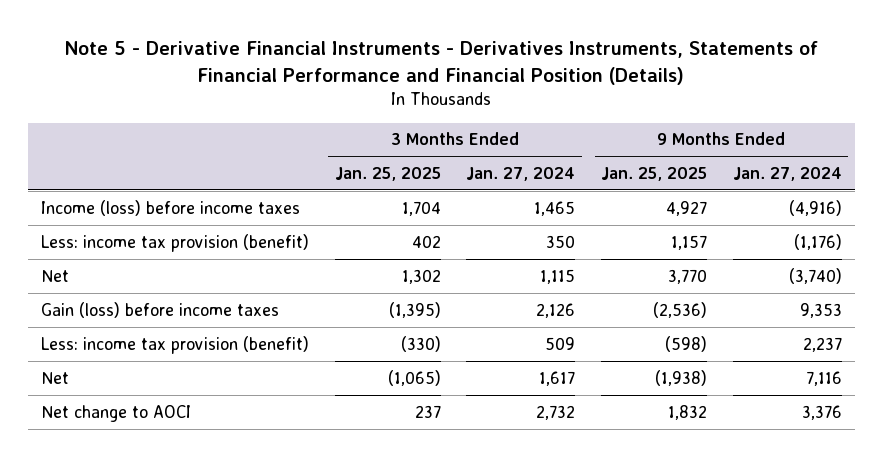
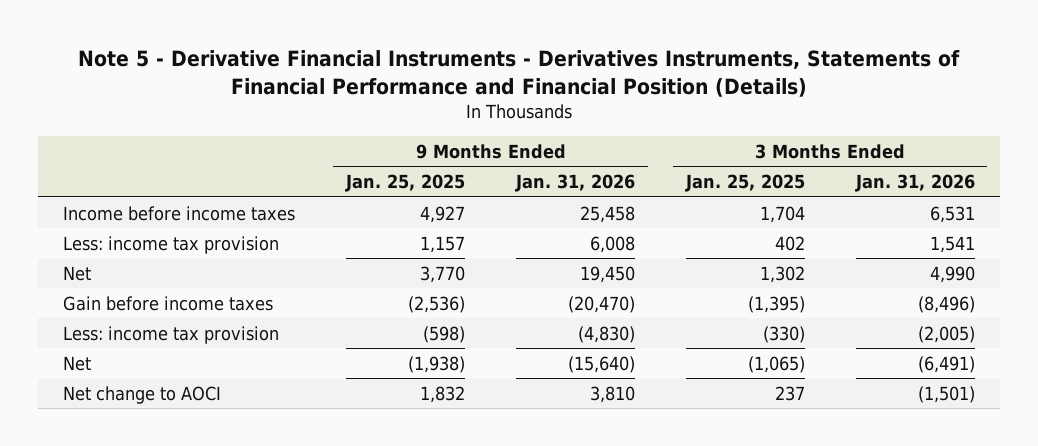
[466,166,576,181] Jan. 27, 2024 -> none
[732,166,842,181] Jan. 27, 2024 -> none
none -> [514,174,635,193] Jan. 31, 2026
none -> [854,174,975,193] Jan. 31, 2026
[41,199,301,216] Income (loss) before income taxes -> [63,205,296,221] Income before income taxes
[41,233,310,252] Less: income tax provision (benefit) -> [63,235,280,254] Less: income tax provision
[41,301,280,318] Gain (loss) before income taxes -> [63,295,274,311] Gain before income taxes
[41,335,310,354] Less: income tax provision (benefit) -> [63,325,280,344] Less: income tax provision

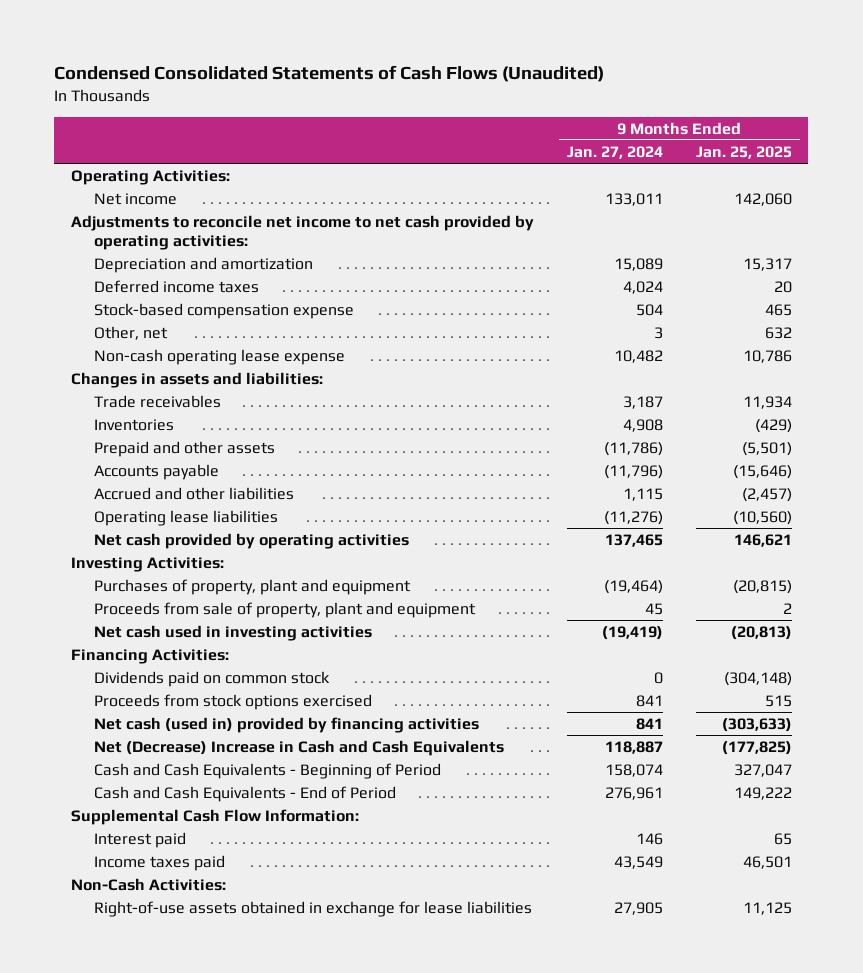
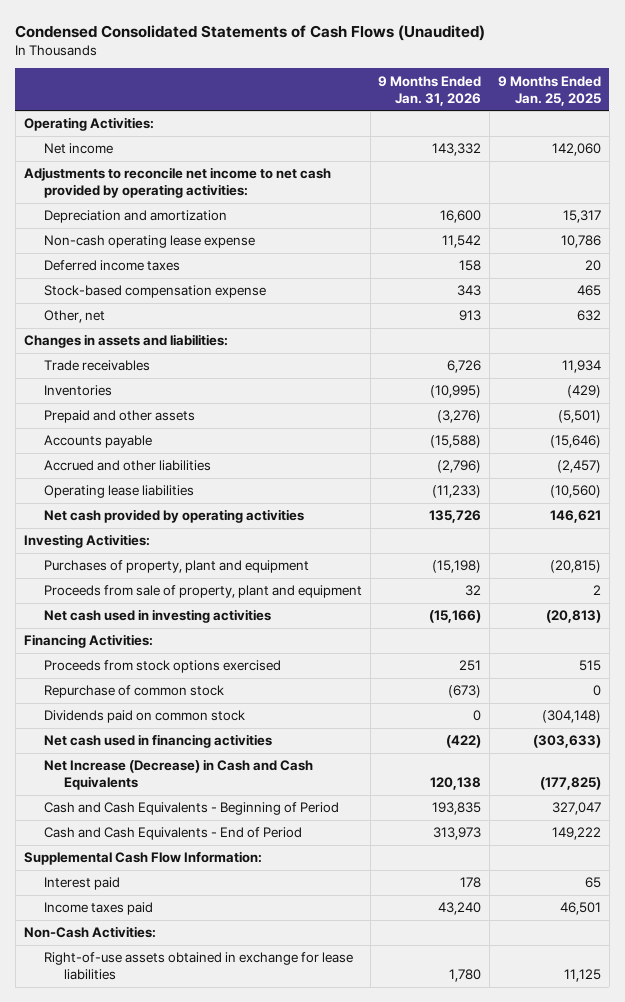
[566,145,663,159] Jan. 27, 2024 -> none
none -> [378,75,482,106] 9 Months Ended Jan. 31, 2026
[94,348,346,365] Non-cash operating lease expense -> [43,235,255,249] Non-cash operating lease expense
none -> [43,685,224,699] Repurchase of common stock
[94,670,331,687] Dividends paid on common stock -> [43,710,245,724] Dividends paid on common stock
[94,716,480,733] Net cash (used in) provided by financing activities -> [43,734,272,749] Net cash used in financing activities
[94,739,505,756] Net (Decrease) Increase in Cash and Cash Equivalents -> [43,759,313,791] Net Increase (Decrease) in Cash and Cash Equivalents

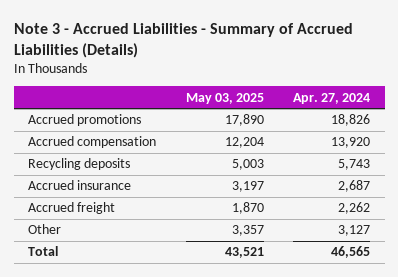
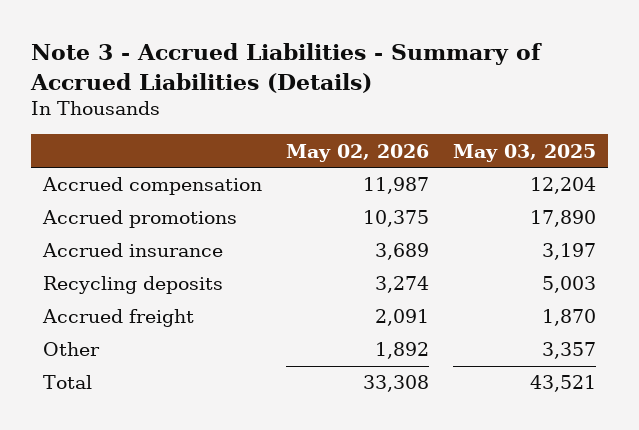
[293,92,371,104] Apr. 27, 2024 -> none
none -> [286,143,430,162] May 02, 2026
[28,114,142,127] Accrued promotions -> [41,210,237,229] Accrued promotions
[28,158,131,171] Recycling deposits -> [42,276,223,295] Recycling deposits

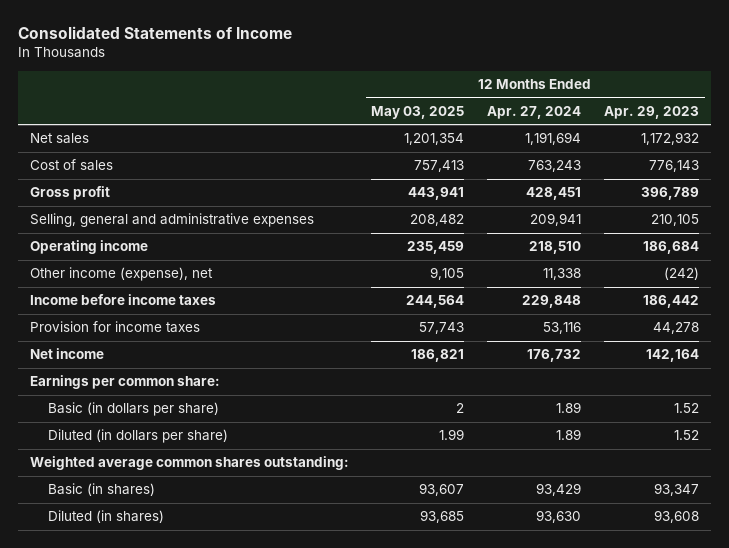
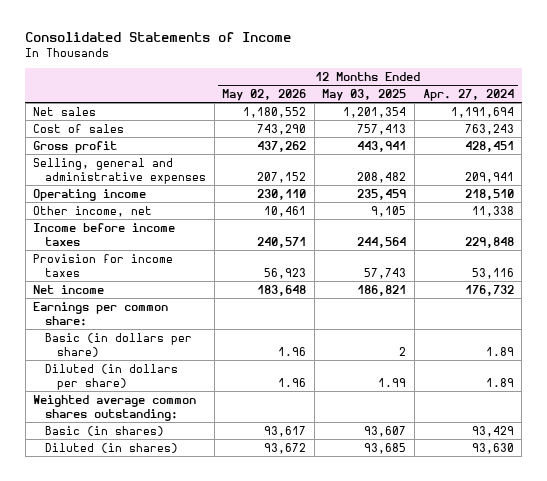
[604,105,700,119] Apr. 29, 2023 -> none
none -> [222,88,307,101] May 02, 2026
[29,267,213,282] Other income (expense), net -> [33,205,153,217] Other income, net

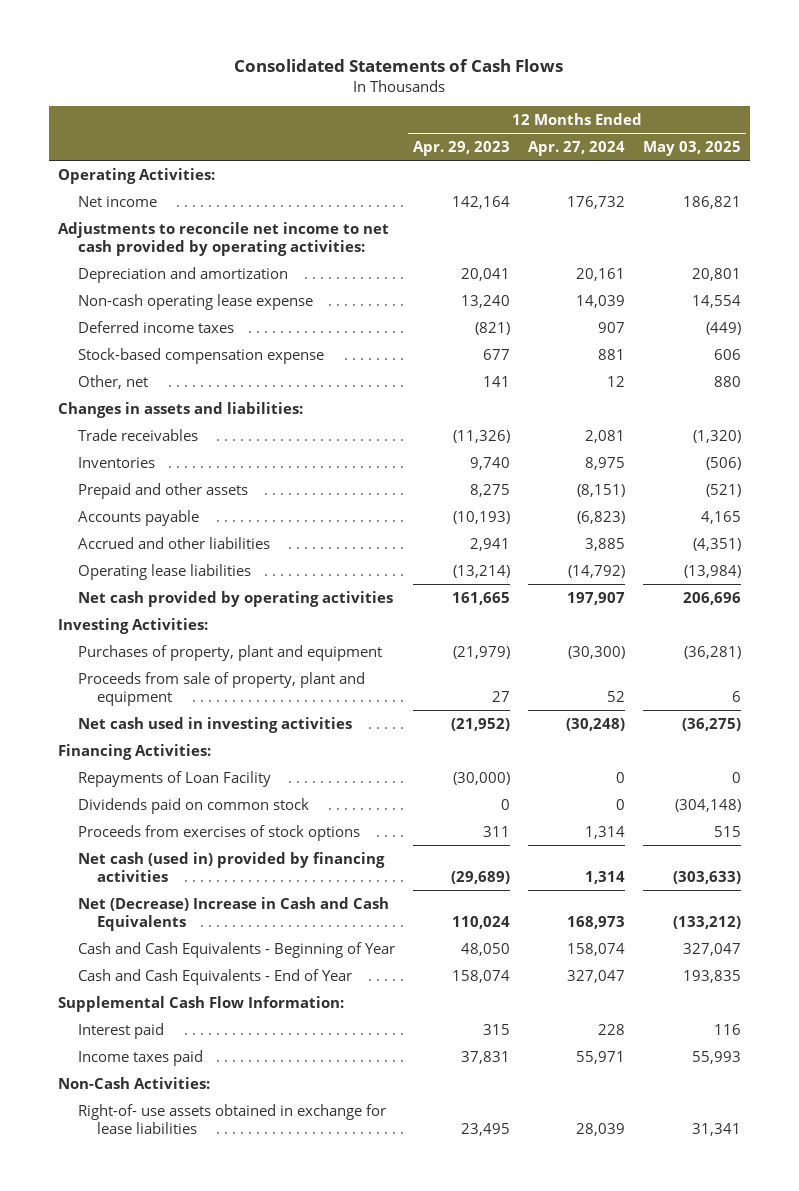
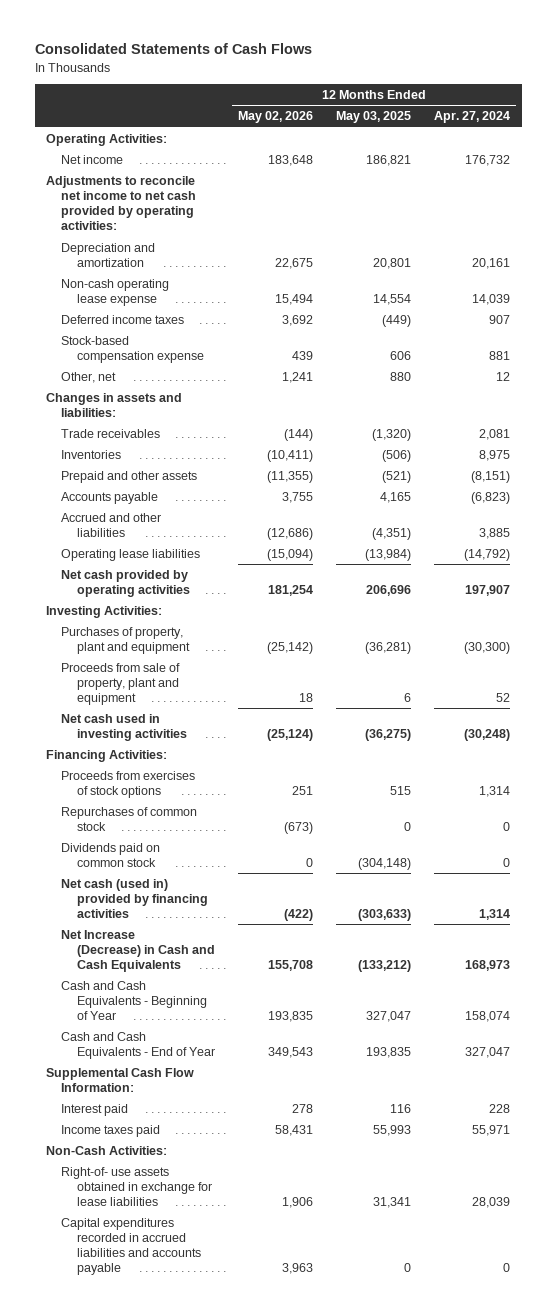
[412,140,510,156] Apr. 29, 2023 -> none
none -> [237,111,313,124] May 02, 2026
[77,770,271,787] Repayments of Loan Facility -> none
none -> [61,806,198,832] Repurchases of common stock
[77,797,309,814] Dividends paid on common stock -> [61,842,161,868] Dividends paid on common stock
[77,896,389,931] Net (Decrease) Increase in Cash and Cash Equivalents -> [61,929,215,973] Net Increase (Decrease) in Cash and Cash Equivalents
none -> [61,1217,201,1276] Capital expenditures recorded in accrued liabilities and accounts payable

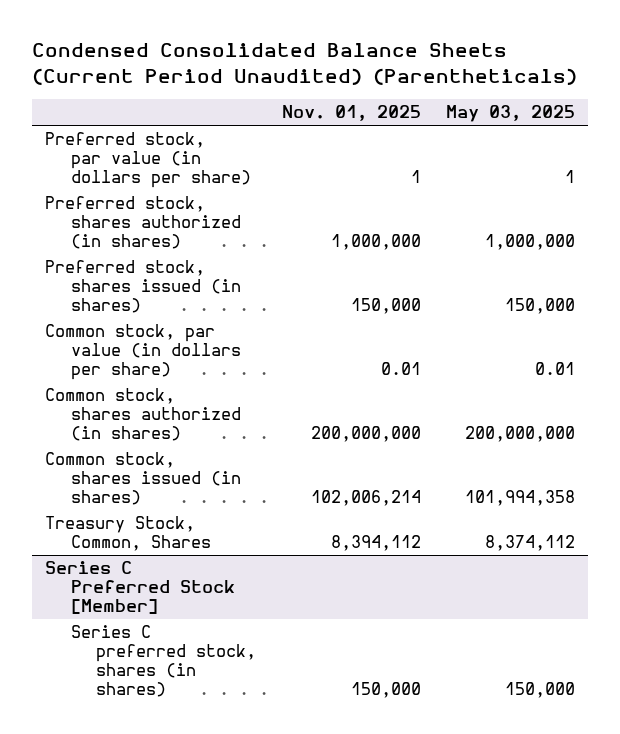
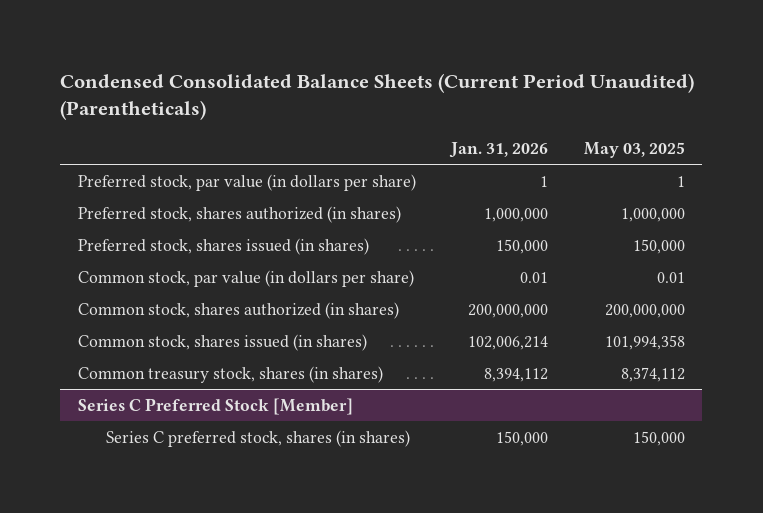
[281,105,421,122] Nov. 01, 2025 -> none
none -> [449,142,549,159] Jan. 31, 2026
[44,516,211,552] Treasury Stock, Common, Shares -> [77,365,383,383] Common treasury stock, shares (in shares)

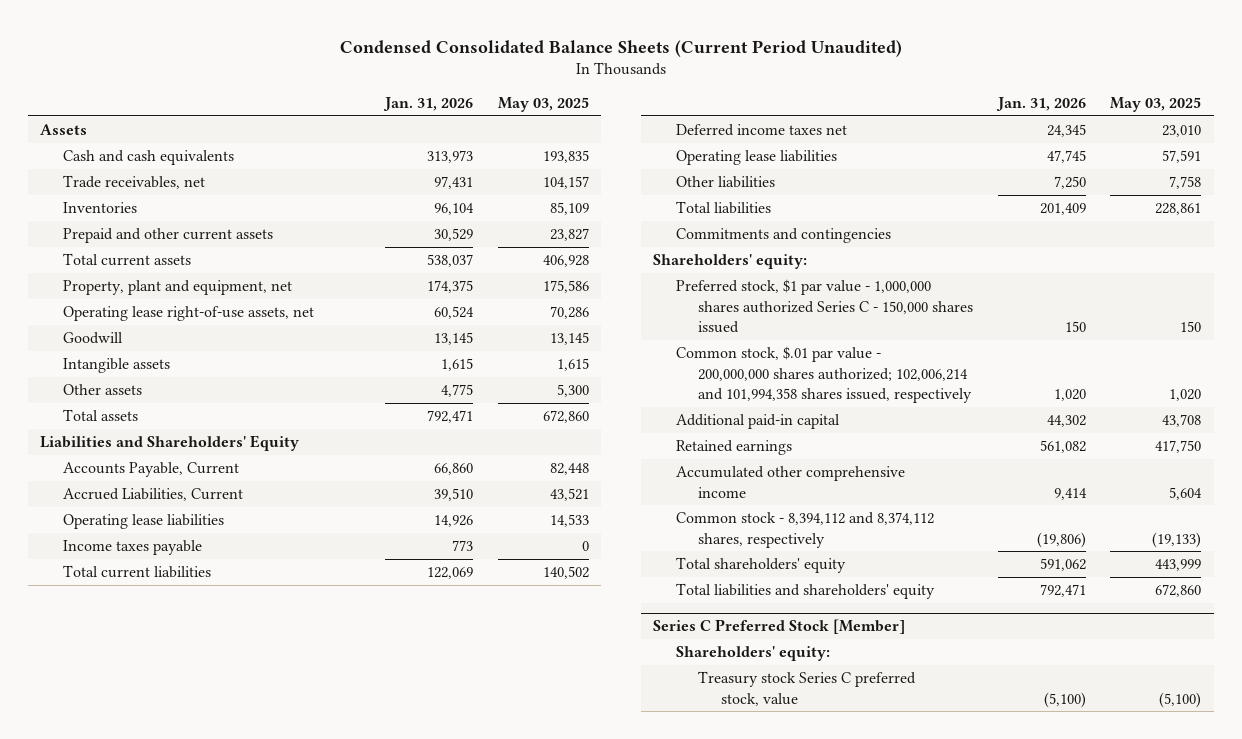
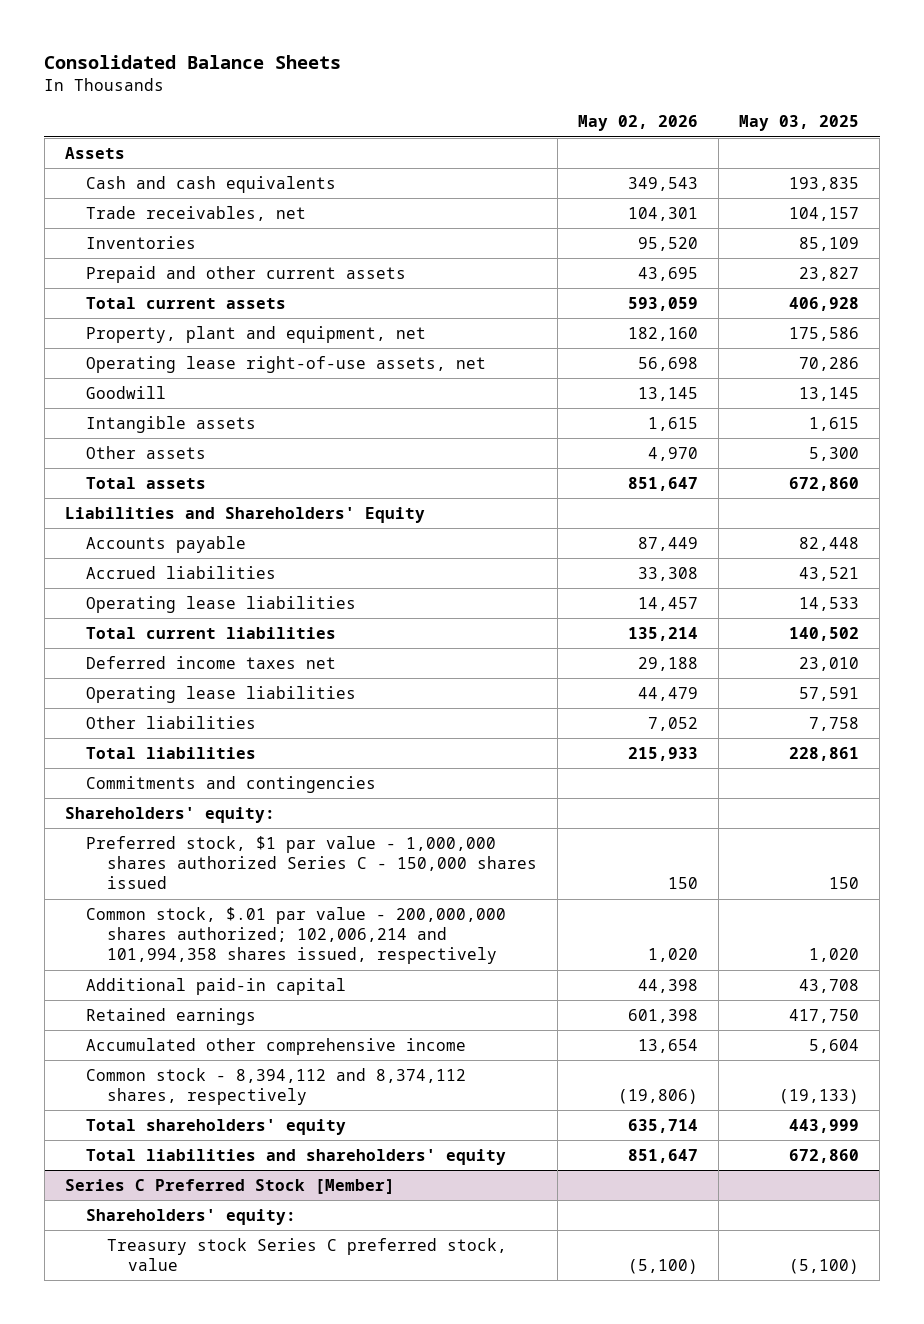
[339,39,902,57] Condensed Consolidated Balance Sheets (Current Period Unaudited) -> [44,54,342,69] Consolidated Balance Sheets
[383,96,474,111] Jan. 31, 2026 -> none
none -> [578,115,699,132] May 02, 2026
[62,462,239,478] Accounts Payable, Current -> [85,535,246,553] Accounts payable
[62,488,243,502] Accrued Liabilities, Current -> [85,565,276,579] Accrued liabilities
[62,540,202,556] Income taxes payable -> none

